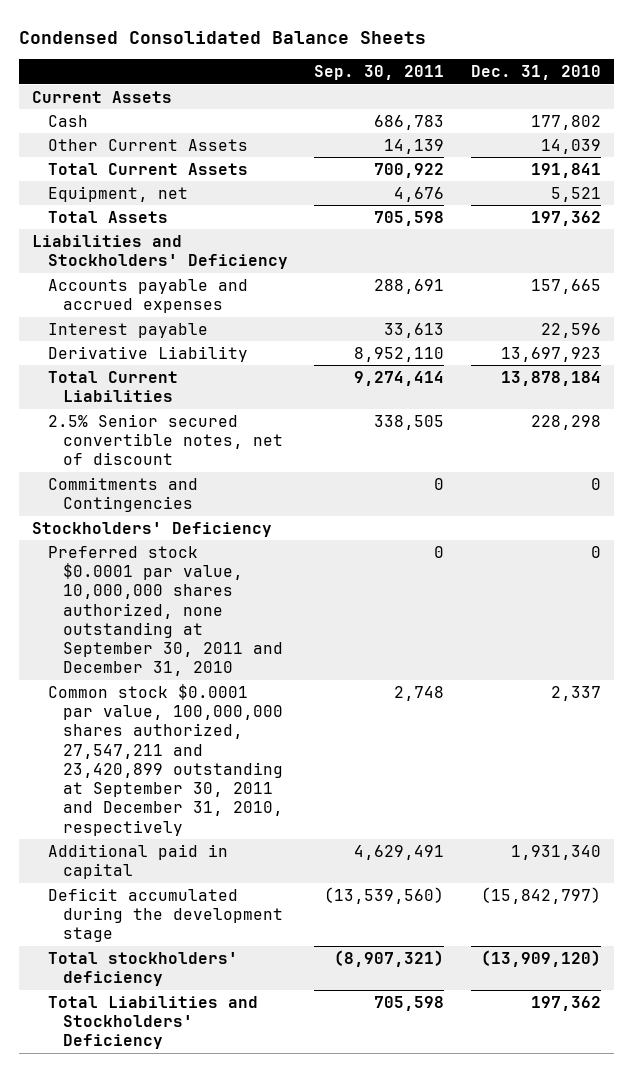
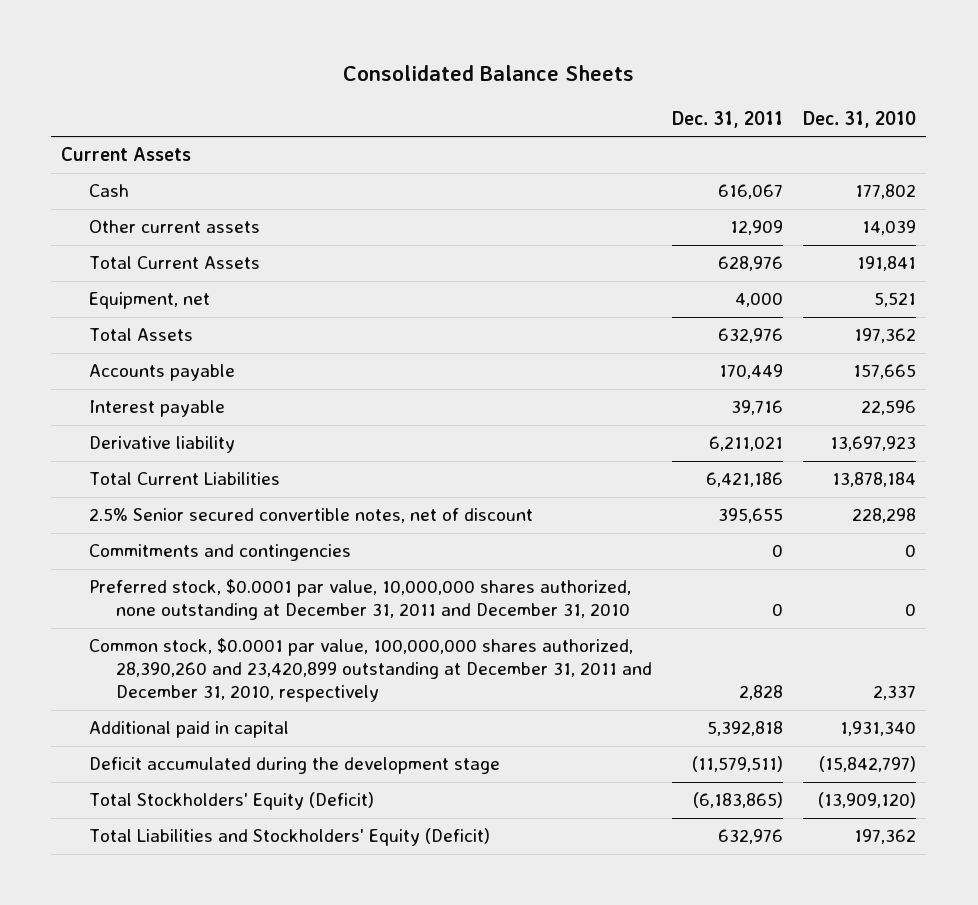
[19,30,427,44] Condensed Consolidated Balance Sheets -> [342,65,634,82] Consolidated Balance Sheets
[314,65,445,81] Sep. 30, 2011 -> none
none -> [672,110,784,128] Dec. 31, 2011
[47,138,248,151] Other Current Assets -> [88,220,260,234] Other current assets
[32,234,288,270] Liabilities and Stockholders' Deficiency -> none
[47,278,248,314] Accounts payable and accrued expenses -> [88,364,235,382] Accounts payable
[47,345,248,362] Derivative Liability -> [88,436,235,454] Derivative liability
[32,521,273,537] Stockholders' Deficiency -> none
[47,476,198,513] Commitments and Contingencies -> [88,544,351,562] Commitments and contingencies
[47,545,283,677] Preferred stock $0.0001 par value, 10,000,000 shares authorized, none outstanding at September 30, 2011 and December 31, 2010 -> [88,579,631,621] Preferred stock, $0.0001 par value, 10,000,000 shares authorized, none outstanding at December 31, 2011 and December 31, 2010
[47,683,283,836] Common stock $0.0001 par value, 100,000,000 shares authorized, 27,547,211 and 23,420,899 outstanding at September 30, 2011 and December 31, 2010, respectively -> [88,638,653,703] Common stock, $0.0001 par value, 100,000,000 shares authorized, 28,390,260 and 23,420,899 outstanding at December 31, 2011 and December 31, 2010, respectively
[47,951,238,987] Total stockholders' deficiency -> [88,792,374,811] Total Stockholders' Equity (Deficit)
[47,995,258,1050] Total Liabilities and Stockholders' Deficiency -> [88,828,490,847] Total Liabilities and Stockholders' Equity (Deficit)

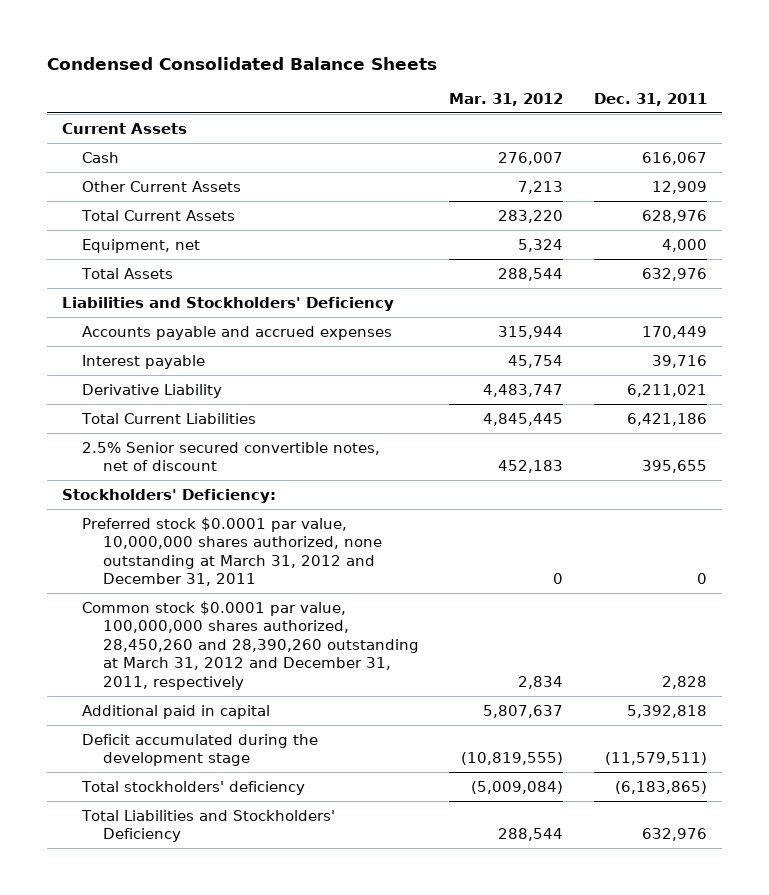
[342,65,634,82] Consolidated Balance Sheets -> [46,56,437,70] Condensed Consolidated Balance Sheets
[803,110,917,128] Dec. 31, 2010 -> none
none -> [449,92,564,106] Mar. 31, 2012
[88,220,260,234] Other current assets -> [82,180,242,192] Other Current Assets
none -> [62,296,395,311] Liabilities and Stockholders' Deficiency
[88,364,235,382] Accounts payable -> [82,325,393,340] Accounts payable and accrued expenses
[88,436,235,454] Derivative liability -> [82,383,223,398] Derivative Liability
[88,544,351,562] Commitments and contingencies -> none
none -> [62,488,277,503] Stockholders' Deficiency:
[88,579,631,621] Preferred stock, $0.0001 par value, 10,000,000 shares authorized, none outstanding at December 31, 2011 and December 31, 2010 -> [82,516,382,587] Preferred stock $0.0001 par value, 10,000,000 shares authorized, none outstanding at March 31, 2012 and December 31, 2011
[88,638,653,703] Common stock, $0.0001 par value, 100,000,000 shares authorized, 28,390,260 and 23,420,899 outstanding at December 31, 2011 and December 31, 2010, respectively -> [82,600,419,690] Common stock $0.0001 par value, 100,000,000 shares authorized, 28,450,260 and 28,390,260 outstanding at March 31, 2012 and December 31, 2011, respectively
[88,792,374,811] Total Stockholders' Equity (Deficit) -> [81,780,306,795] Total stockholders' deficiency
[88,828,490,847] Total Liabilities and Stockholders' Equity (Deficit) -> [81,809,336,843] Total Liabilities and Stockholders' Deficiency

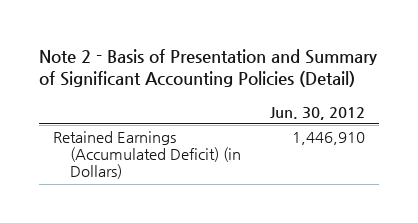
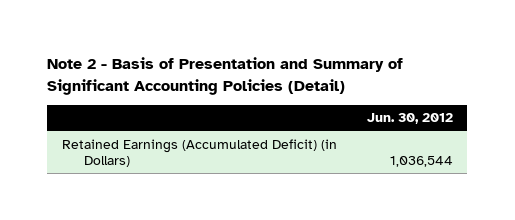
[292,132,366,146] 1,446,910 -> [389,155,453,167] 1,036,544

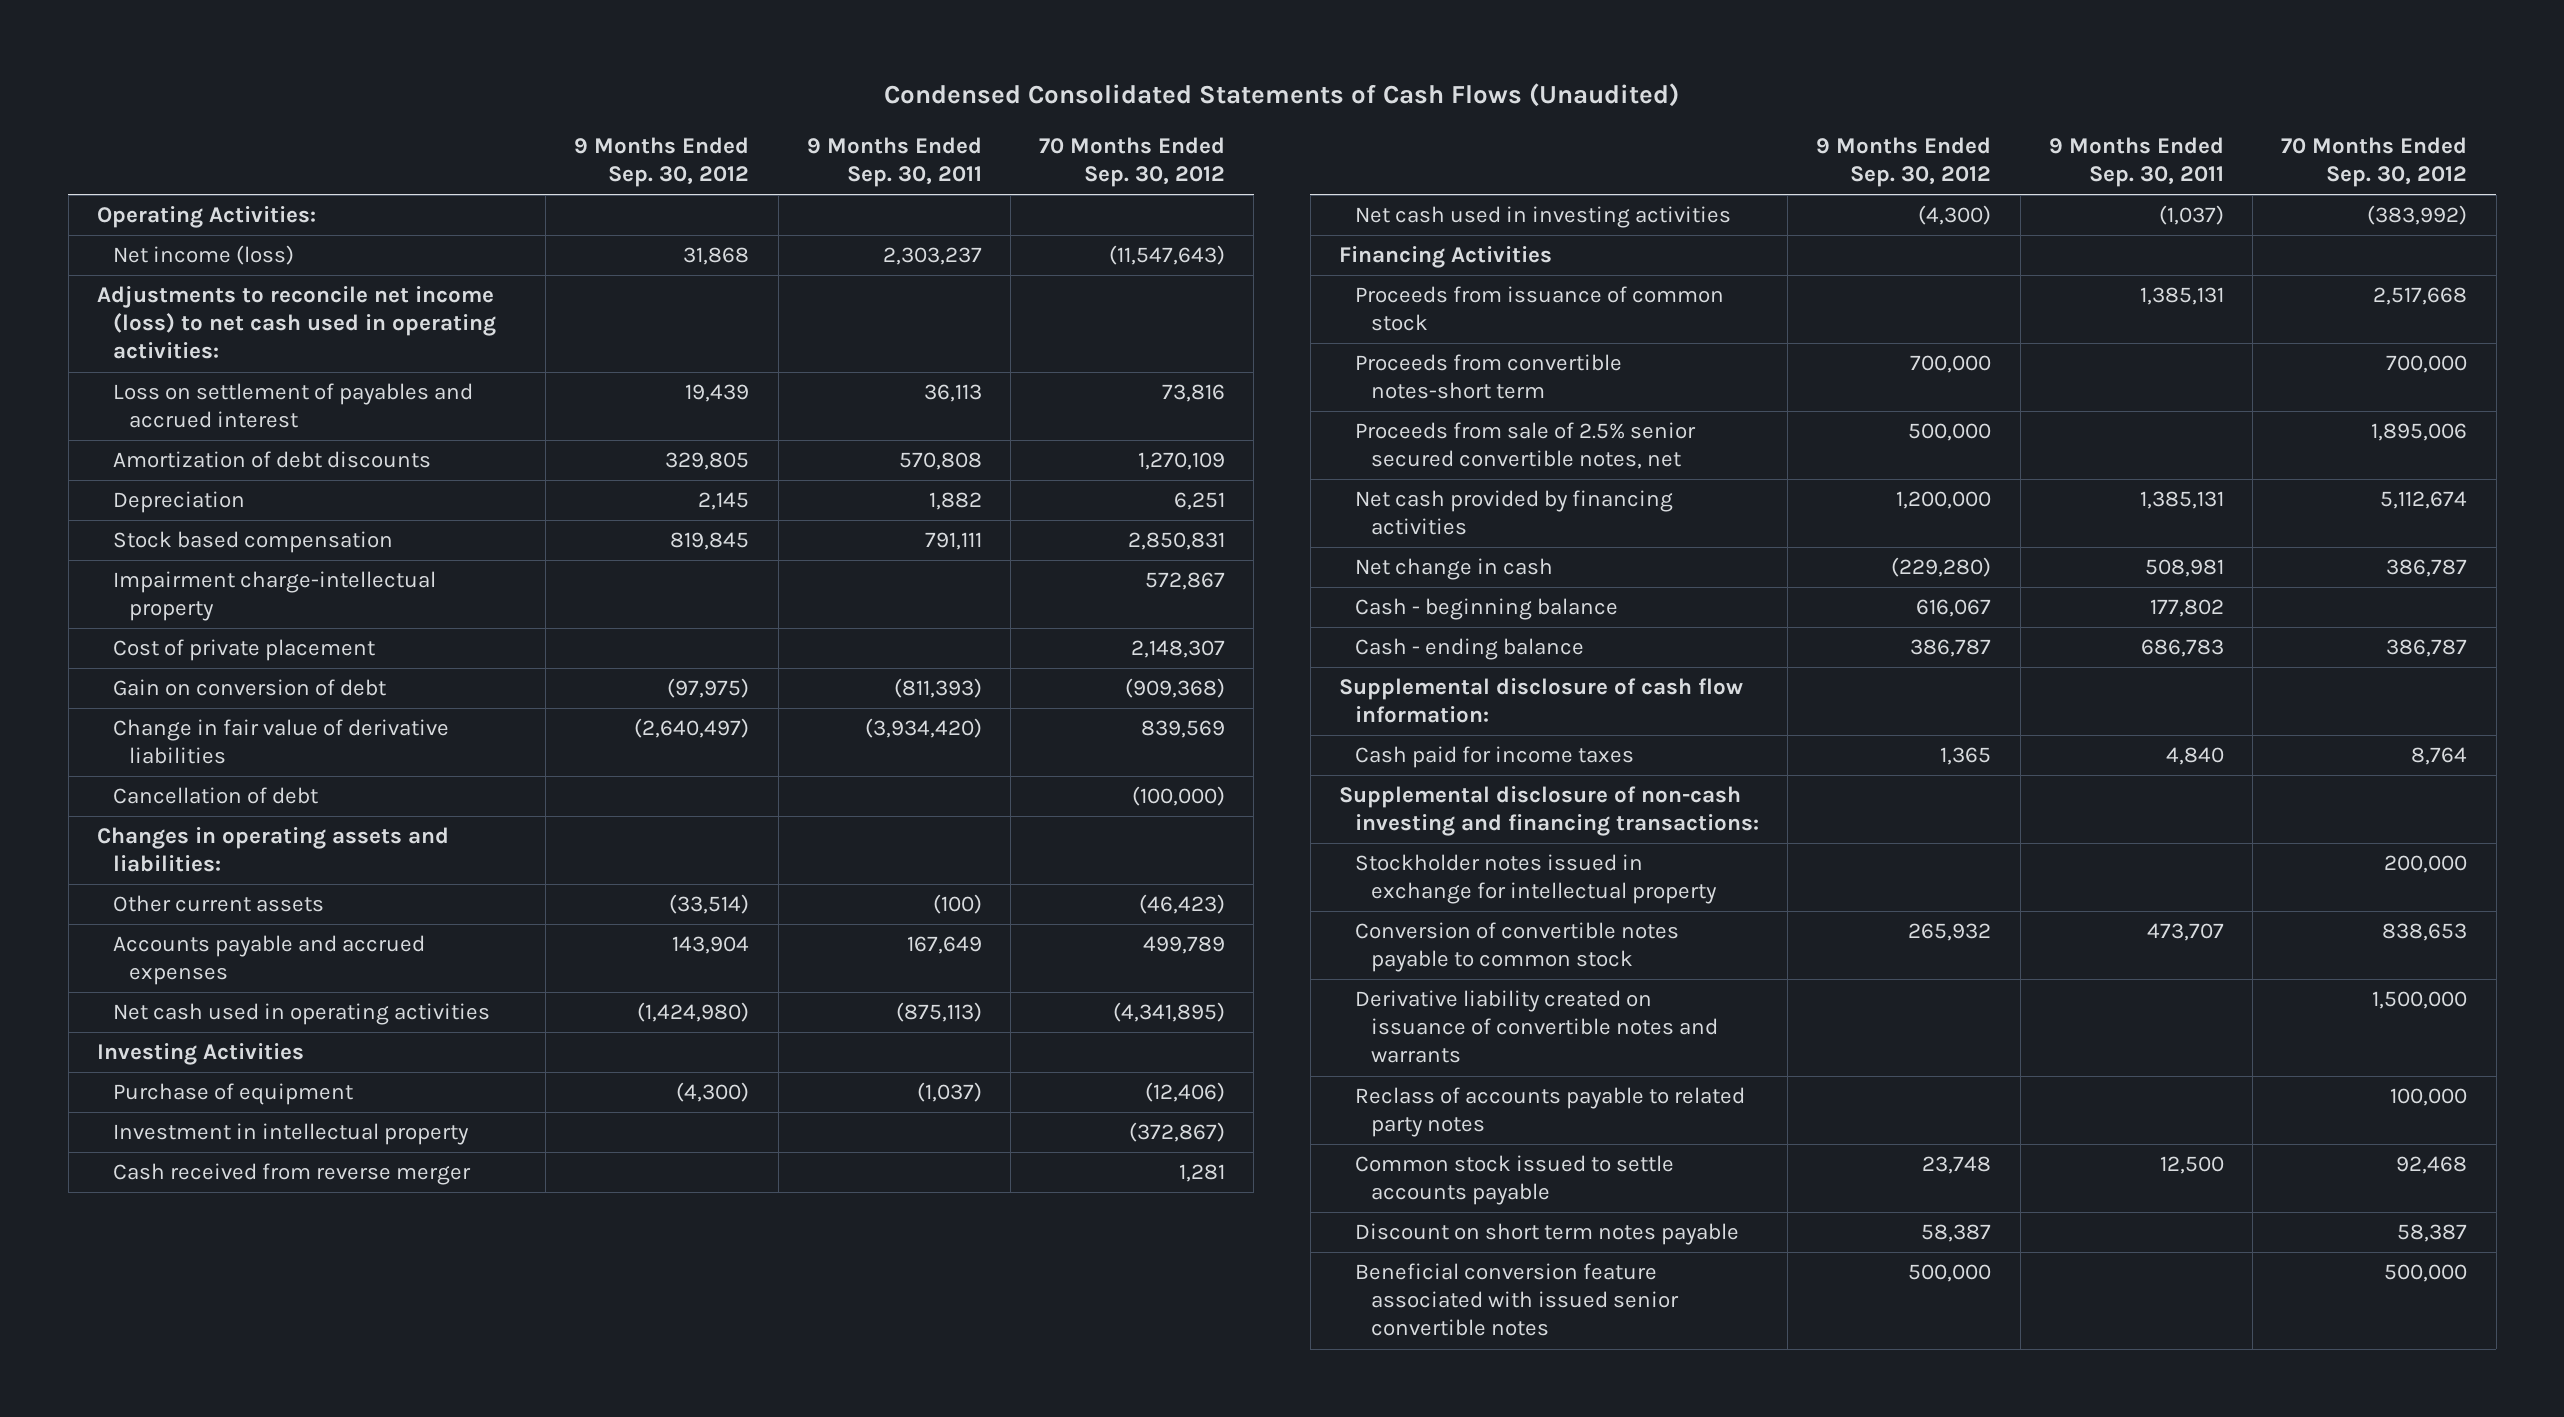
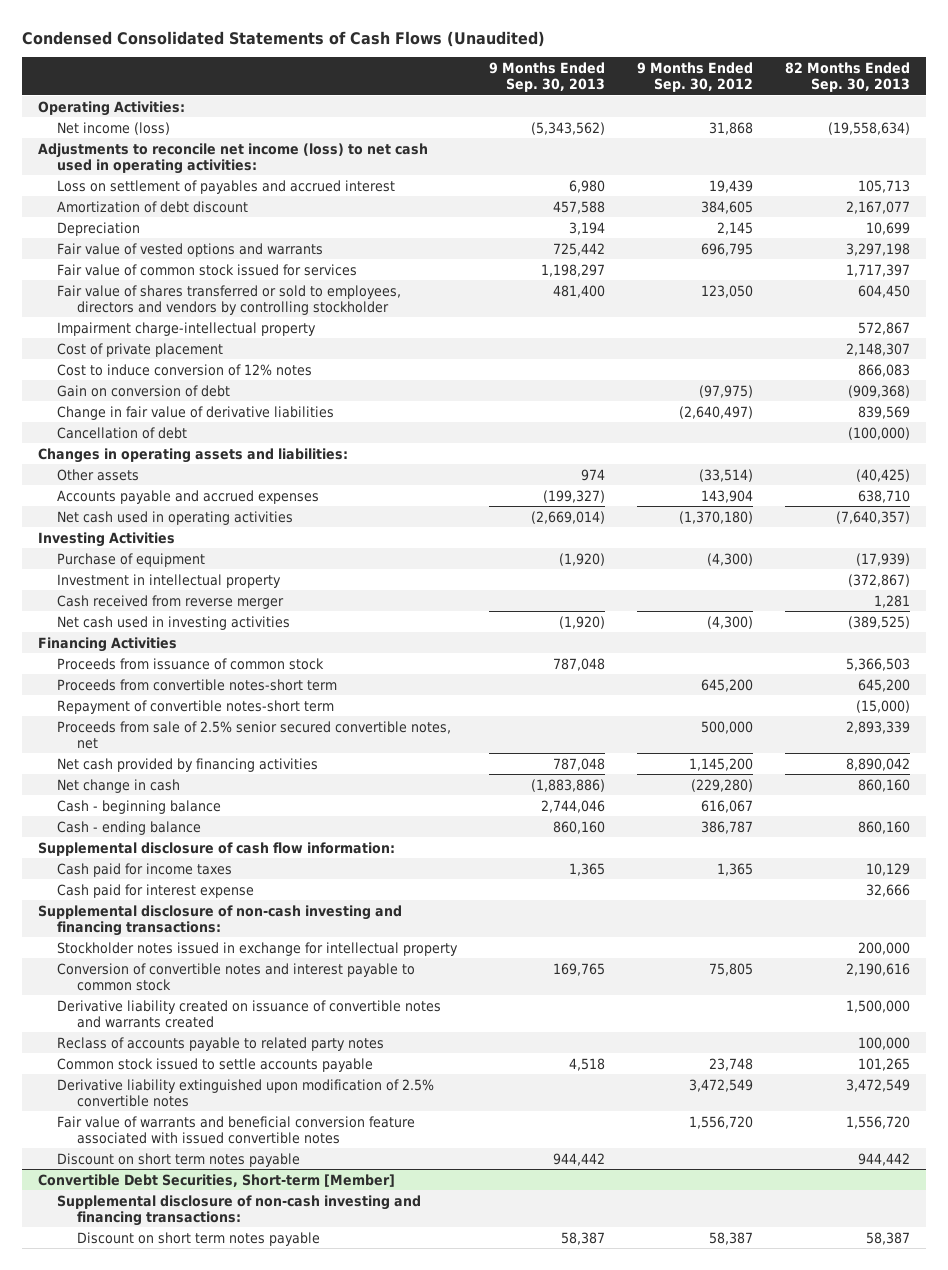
[806,136,982,188] 9 Months Ended Sep. 30, 2011 -> none
[1039,136,1226,188] 70 Months Ended Sep. 30, 2012 -> none
none -> [489,61,606,93] 9 Months Ended Sep. 30, 2013
none -> [784,61,910,93] 82 Months Ended Sep. 30, 2013
[112,451,431,469] Amortization of debt discounts -> [57,200,249,213] Amortization of debt discount
[665,452,750,471] 329,805 -> [700,200,753,214] 384,605
[112,531,393,554] Stock based compensation -> none
none -> [57,242,324,257] Fair value of vested options and warrants
none -> [57,263,358,276] Fair value of common stock issued for services
none -> [57,284,402,315] Fair value of shares transferred or sold to employees, directors and vendors by controlling stockholder
none -> [57,363,313,376] Cost to induce conversion of 12% notes
[112,895,324,913] Other current assets -> [57,468,140,481] Other assets
[637,1002,750,1023] (1,424,980) -> [678,510,753,524] (1,370,180)
[1910,355,1992,374] 700,000 -> [700,678,753,692] 645,200
none -> [57,699,335,714] Repayment of convertible notes-short term
[1896,491,1992,510] 1,200,000 -> [688,757,753,771] 1,145,200
none -> [57,883,255,898] Cash paid for interest expense
[1355,922,1680,973] Conversion of convertible notes payable to common stock -> [57,962,416,991] Conversion of convertible notes and interest payable to common stock
[1908,923,1992,942] 265,932 -> [708,962,753,976] 75,805
[1355,990,1719,1064] Derivative liability created on issuance of convertible notes and warrants -> [57,999,442,1028] Derivative liability created on issuance of convertible notes and warrants created
none -> [57,1078,435,1107] Derivative liability extinguished upon modification of 2.5% convertible notes
none -> [57,1115,416,1144] Fair value of warrants and beneficial conversion feature associated with issued convertible notes
none -> [57,1152,301,1167] Discount on short term notes payable
none -> [38,1173,396,1187] Convertible Debt Securities, Short-term [Member]
none -> [57,1194,422,1226] Supplemental disclosure of non-cash investing and financing transactions:
[1355,1263,1680,1337] Beneficial conversion feature associated with issued senior convertible notes -> none

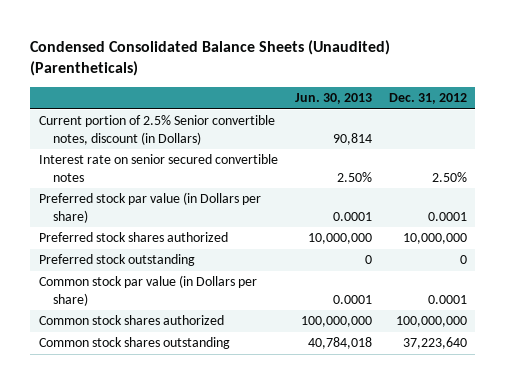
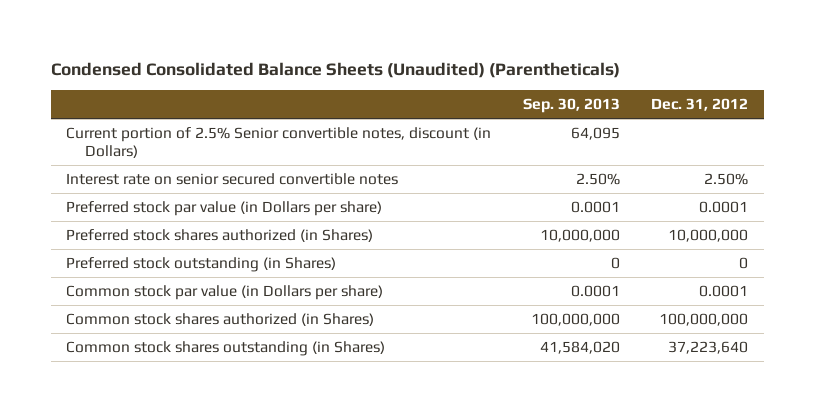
[294,93,372,105] Jun. 30, 2013 -> none
none -> [522,98,620,114] Sep. 30, 2013
[38,232,228,243] Preferred stock shares authorized -> [66,229,374,243] Preferred stock shares authorized (in Shares)
[38,254,195,267] Preferred stock outstanding -> [66,257,337,273] Preferred stock outstanding (in Shares)
[38,315,224,326] Common stock shares authorized -> [66,313,375,327] Common stock shares authorized (in Shares)
[38,337,230,350] Common stock shares outstanding -> [66,341,386,357] Common stock shares outstanding (in Shares)

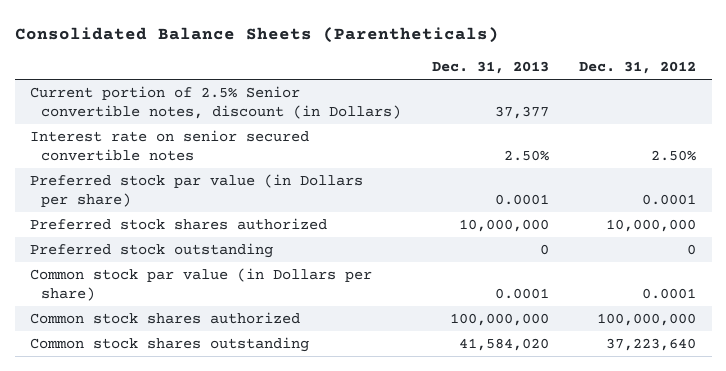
[50,61,620,78] Condensed Consolidated Balance Sheets (Unaudited) (Parentheticals) -> [14,26,499,43] Consolidated Balance Sheets (Parentheticals)
[522,98,620,114] Sep. 30, 2013 -> none
none -> [431,61,549,75] Dec. 31, 2013
[66,229,374,243] Preferred stock shares authorized (in Shares) -> [30,218,328,231] Preferred stock shares authorized
[66,257,337,273] Preferred stock outstanding (in Shares) -> [30,243,274,259] Preferred stock outstanding
[66,313,375,327] Common stock shares authorized (in Shares) -> [30,312,301,325] Common stock shares authorized
[66,341,386,357] Common stock shares outstanding (in Shares) -> [30,337,310,353] Common stock shares outstanding

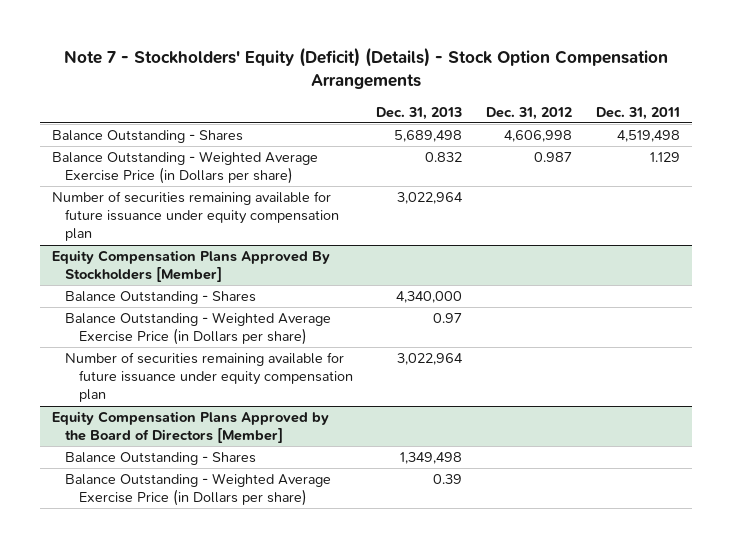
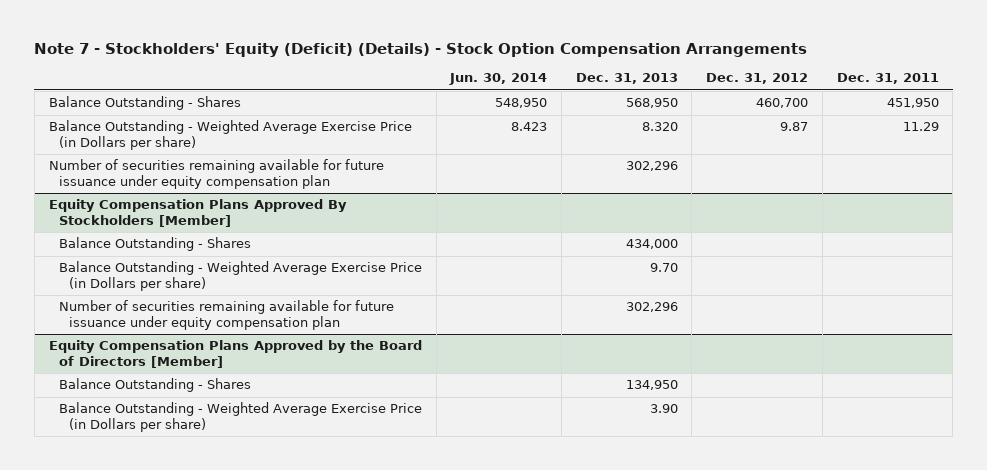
none -> [449,73,548,86] Jun. 30, 2014
[394,130,463,143] 5,689,498 -> [625,98,678,109] 568,950
[504,130,573,143] 4,606,998 -> [756,98,809,109] 460,700
[616,130,680,143] 4,519,498 -> [886,98,939,109] 451,950
[425,152,463,163] 0.832 -> [641,122,678,132] 8.320
[534,152,573,163] 0.987 -> [780,122,809,132] 9.87
[649,152,680,163] 1.129 -> [902,122,939,132] 11.29
[397,192,464,205] 3,022,964 -> [625,161,678,172] 302,296
[396,291,463,304] 4,340,000 -> [625,239,678,250] 434,000
[433,313,463,324] 0.97 -> [649,263,678,273] 9.70
[397,353,464,366] 3,022,964 -> [625,302,678,313] 302,296
[400,452,463,465] 1,349,498 -> [625,380,678,391] 134,950
[433,474,463,485] 0.39 -> [649,404,678,414] 3.90

